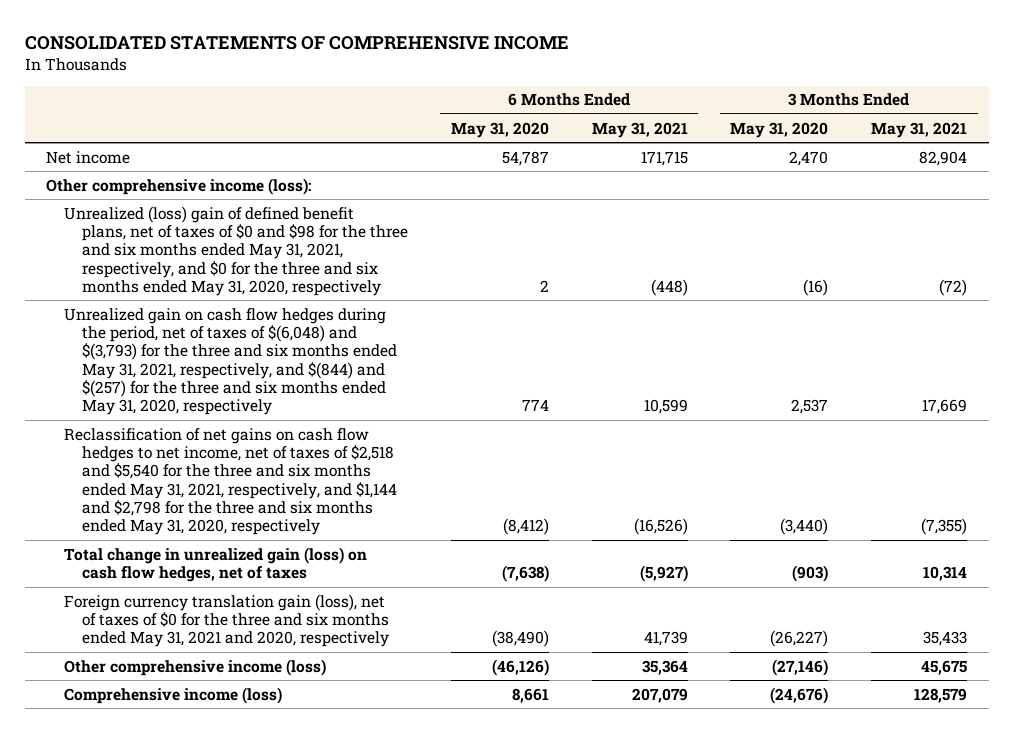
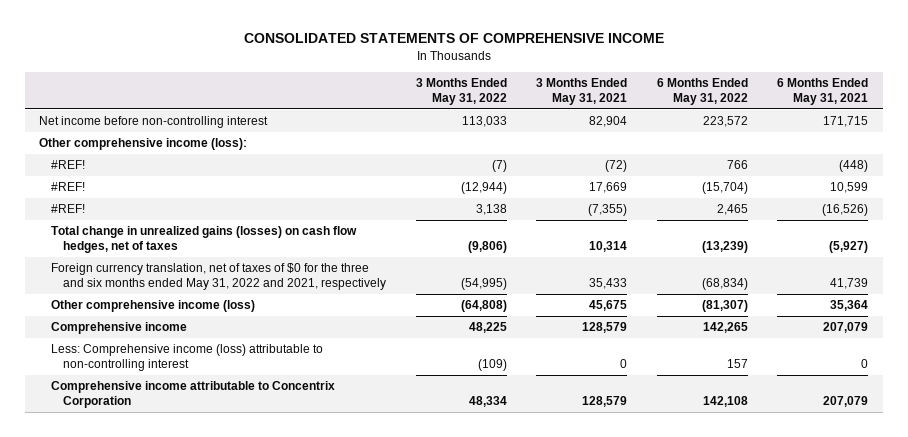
[450,121,549,138] May 31, 2020 -> none
[730,121,829,138] May 31, 2020 -> none
none -> [415,78,507,105] 3 Months Ended May 31, 2022
none -> [656,78,748,105] 6 Months Ended May 31, 2022
[46,150,131,164] Net income -> [39,116,269,129] Net income before non-controlling interest
[63,205,408,296] Unrealized (loss) gain of defined benefit plans, net of taxes of $0 and $98 for the three and six months ended May 31, 2021, respectively, and $0 for the three and six months ended May 31, 2020, respectively -> [51,160,86,170] #REF!
[63,307,397,416] Unrealized gain on cash flow hedges during the period, net of taxes of $(6,048) and $(3,793) for the three and six months ended May 31, 2021, respectively, and $(844) and $(257) for the three and six months ended May 31, 2020, respectively -> [51,182,86,192] #REF!
[63,427,397,536] Reclassification of net gains on cash flow hedges to net income, net of taxes of $2,518 and $5,540 for the three and six months ended May 31, 2021, respectively, and $1,144 and $2,798 for the three and six months ended May 31, 2020, respectively -> [51,204,86,214] #REF!
[63,546,367,583] Total change in unrealized gain (loss) on cash flow hedges, net of taxes -> [51,226,358,254] Total change in unrealized gains (losses) on cash flow hedges, net of taxes
[63,593,389,648] Foreign currency translation gain (loss), net of taxes of $0 for the three and six months ended May 31, 2021 and 2020, respectively -> [51,263,387,291] Foreign currency translation, net of taxes of $0 for the three and six months ended May 31, 2022 and 2021, respectively
none -> [51,322,188,335] Comprehensive income
none -> [51,344,324,372] Less: Comprehensive income (loss) attributable to non-controlling interest
[63,686,282,704] Comprehensive income (loss) -> [51,381,336,409] Comprehensive income attributable to Concentrix Corporation

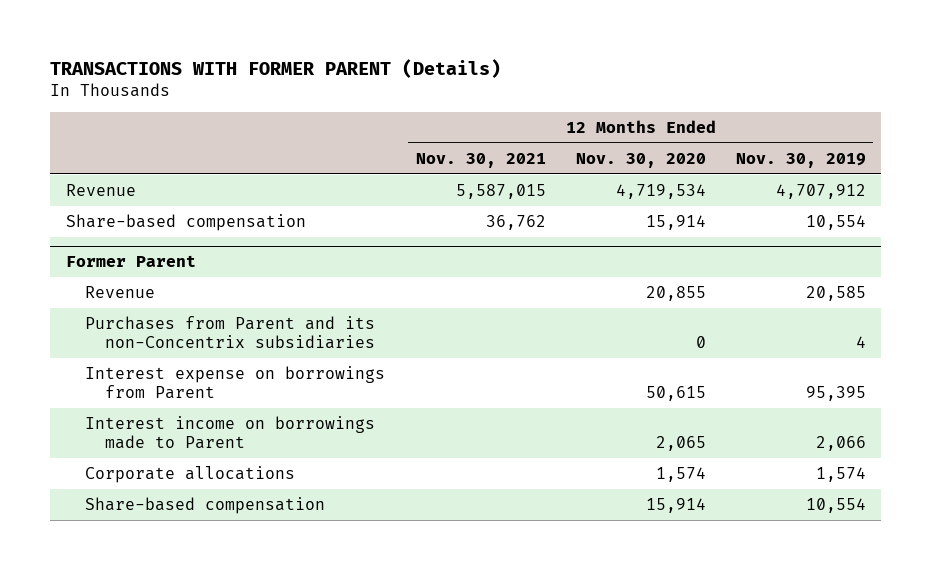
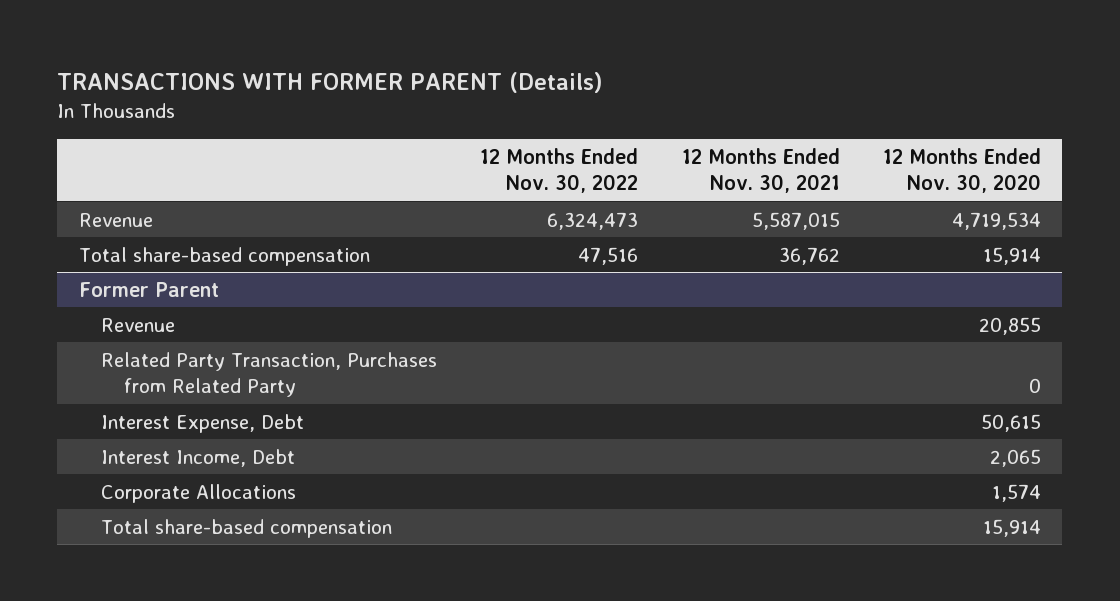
[735,152,866,168] Nov. 30, 2019 -> none
none -> [480,147,639,194] 12 Months Ended Nov. 30, 2022
[65,213,306,231] Share-based compensation -> [78,246,370,266] Total share-based compensation
[85,315,376,350] Purchases from Parent and its non-Concentrix subsidiaries -> [101,351,438,398] Related Party Transaction, Purchases from Related Party
[85,365,386,400] Interest expense on borrowings from Parent -> [101,413,305,433] Interest Expense, Debt
[85,415,376,450] Interest income on borrowings made to Parent -> [101,448,296,467] Interest Income, Debt
[85,465,296,483] Corporate allocations -> [101,483,297,503] Corporate Allocations
[85,496,326,514] Share-based compensation -> [101,518,393,538] Total share-based compensation

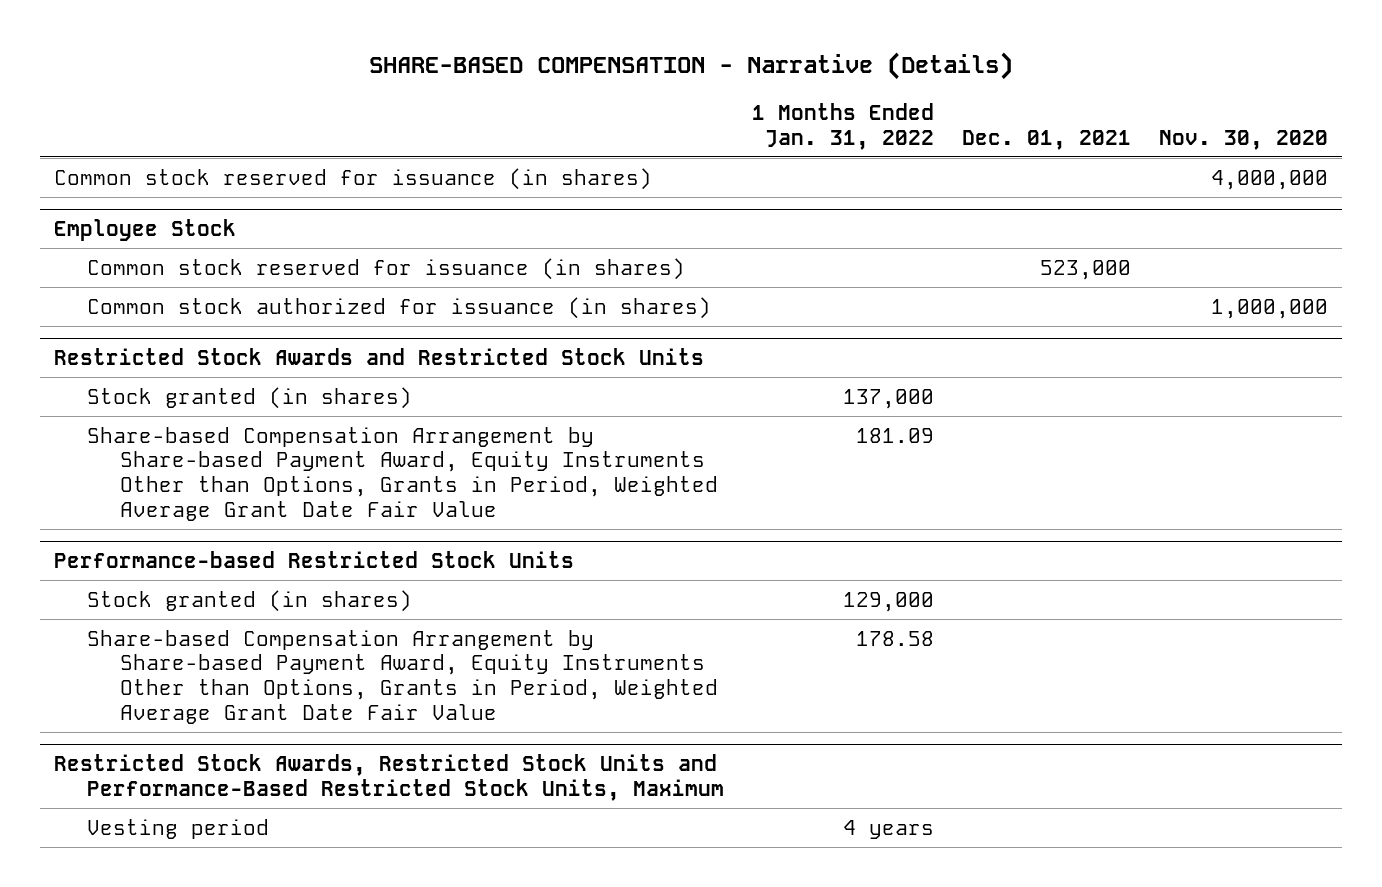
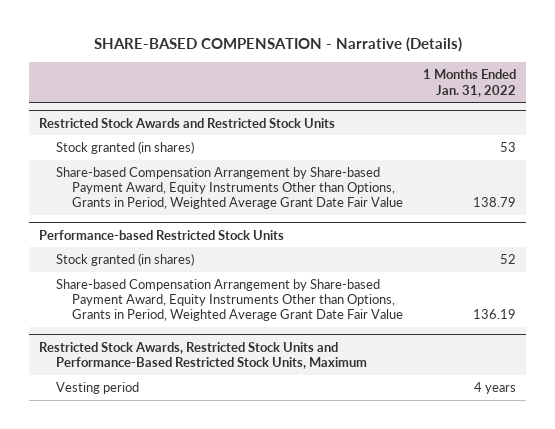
[962,129,1132,150] Dec. 01, 2021 -> none
[1159,129,1329,150] Nov. 30, 2020 -> none
[54,167,653,190] Common stock reserved for issuance (in shares) -> none
[54,218,237,241] Employee Stock -> none
[87,257,686,280] Common stock reserved for issuance (in shares) -> none
[87,296,712,319] Common stock authorized for issuance (in shares) -> none
[843,388,935,409] 137,000 -> [499,142,516,153] 53
[856,427,935,443] 181.09 -> [472,197,516,208] 138.79
[843,591,935,612] 129,000 -> [499,254,516,265] 52
[856,630,935,646] 178.58 -> [472,309,516,320] 136.19

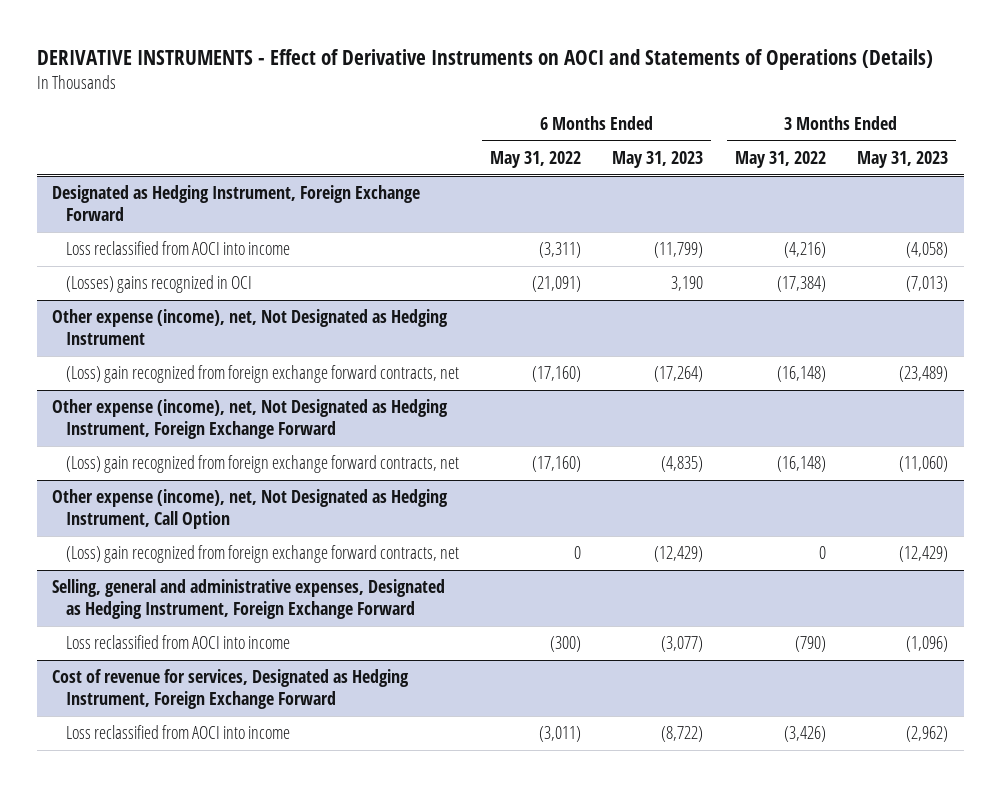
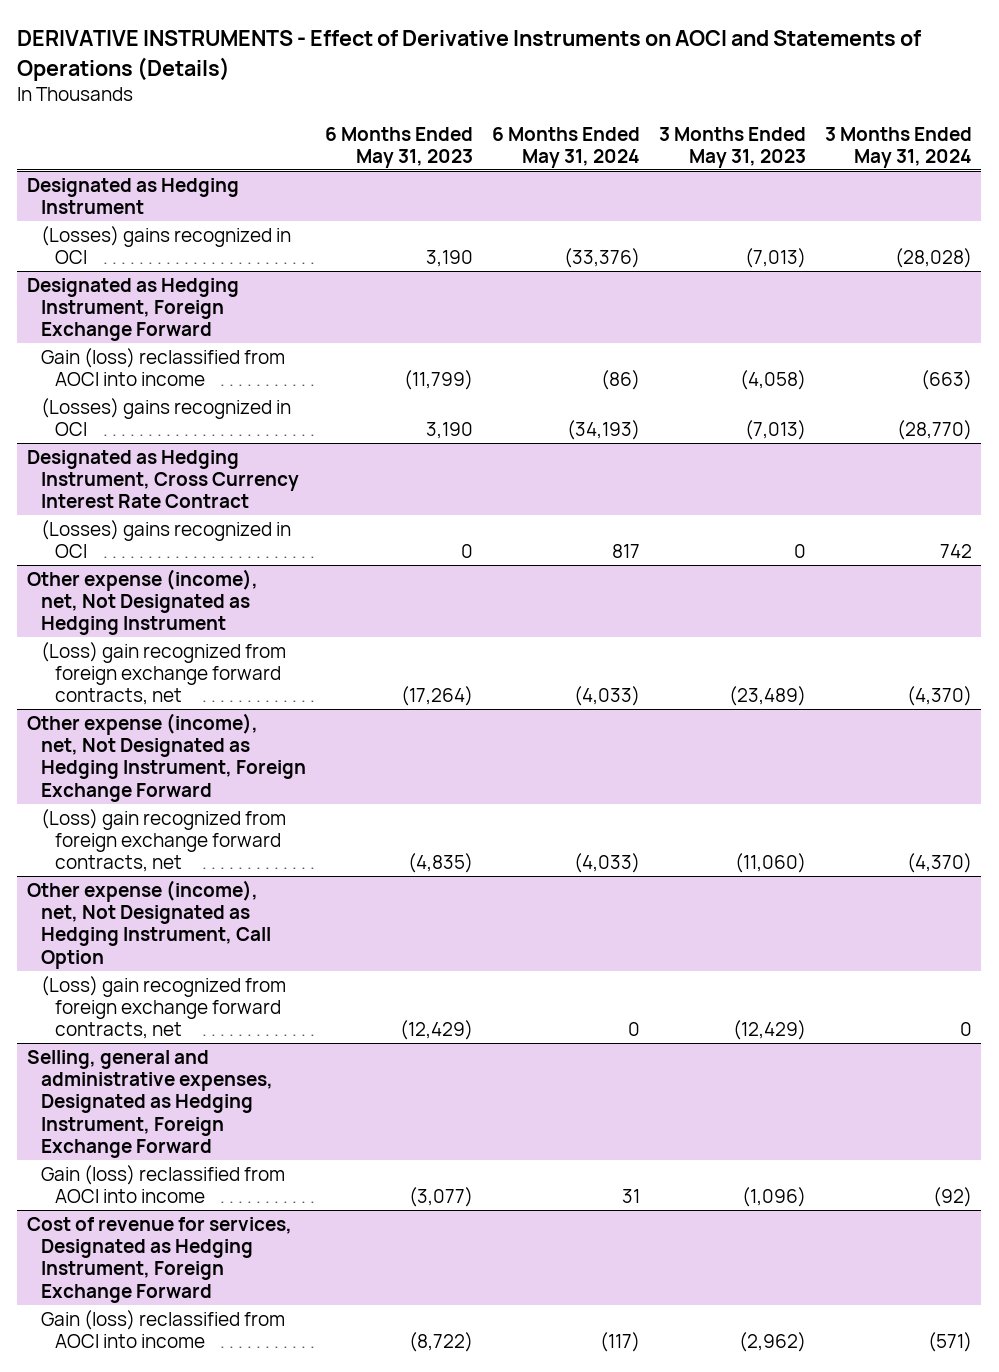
[490,150,582,168] May 31, 2022 -> none
[734,150,826,168] May 31, 2022 -> none
none -> [491,126,640,168] 6 Months Ended May 31, 2024
none -> [824,126,972,168] 3 Months Ended May 31, 2024
none -> [26,177,239,215] Designated as Hedging Instrument
none -> [40,225,291,265] (Losses) gains recognized in OCI
[65,241,290,256] Loss reclassified from AOCI into income -> [40,347,285,387] Gain (loss) reclassified from AOCI into income
none -> [26,449,299,509] Designated as Hedging Instrument, Cross Currency Interest Rate Contract
none -> [40,519,291,559] (Losses) gains recognized in OCI
[65,635,290,650] Loss reclassified from AOCI into income -> [40,1164,285,1204] Gain (loss) reclassified from AOCI into income
[65,725,290,740] Loss reclassified from AOCI into income -> [40,1309,285,1349] Gain (loss) reclassified from AOCI into income

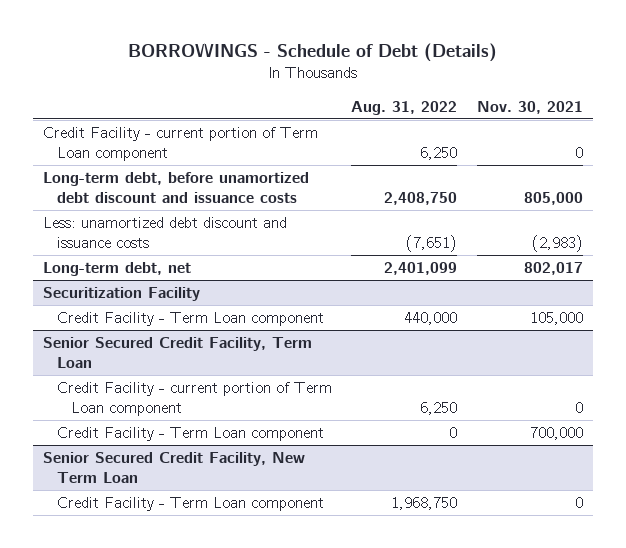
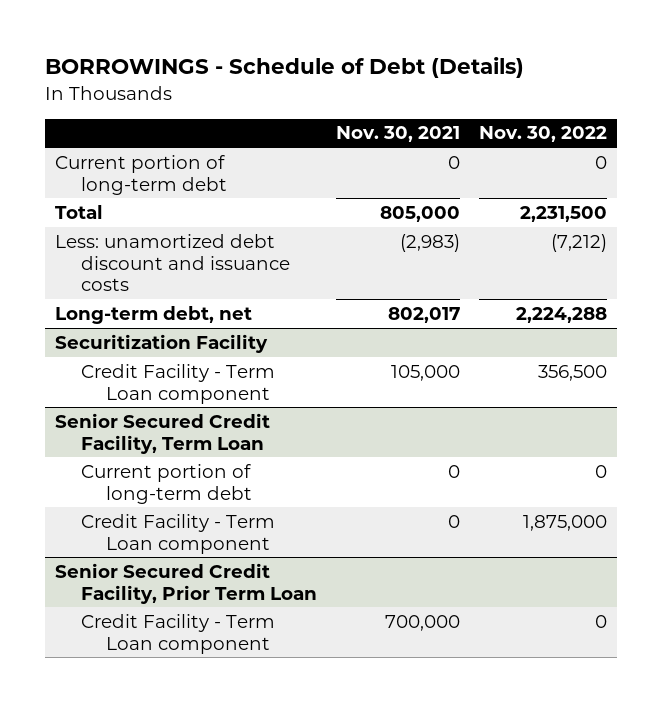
[351,100,458,115] Aug. 31, 2022 -> none
none -> [479,126,608,143] Nov. 30, 2022
[42,126,318,161] Credit Facility - current portion of Term Loan component -> [54,154,227,195] Current portion of long-term debt
[42,171,309,203] Long-term debt, before unamortized debt discount and issuance costs -> [54,204,103,219] Total
[56,426,324,441] Credit Facility - Term Loan component -> none
[42,451,305,483] Senior Secured Credit Facility, New Term Loan -> none
[56,381,332,416] Credit Facility - current portion of Term Loan component -> [80,463,253,504] Current portion of long-term debt
none -> [54,562,317,604] Senior Secured Credit Facility, Prior Term Loan
none -> [80,613,275,654] Credit Facility - Term Loan component

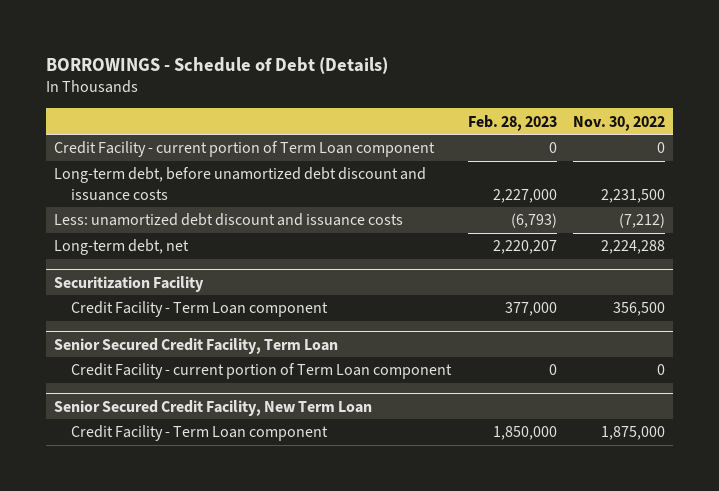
[336,126,461,143] Nov. 30, 2021 -> none
none -> [467,114,557,131] Feb. 28, 2023
[54,154,227,195] Current portion of long-term debt -> [53,141,435,158] Credit Facility - current portion of Term Loan component
[54,204,103,219] Total -> [53,167,426,201] Long-term debt, before unamortized debt discount and issuance costs
[80,463,253,504] Current portion of long-term debt -> [71,363,453,380] Credit Facility - current portion of Term Loan component
none -> [53,399,372,416] Senior Secured Credit Facility, New Term Loan
[54,562,317,604] Senior Secured Credit Facility, Prior Term Loan -> none
[80,613,275,654] Credit Facility - Term Loan component -> none

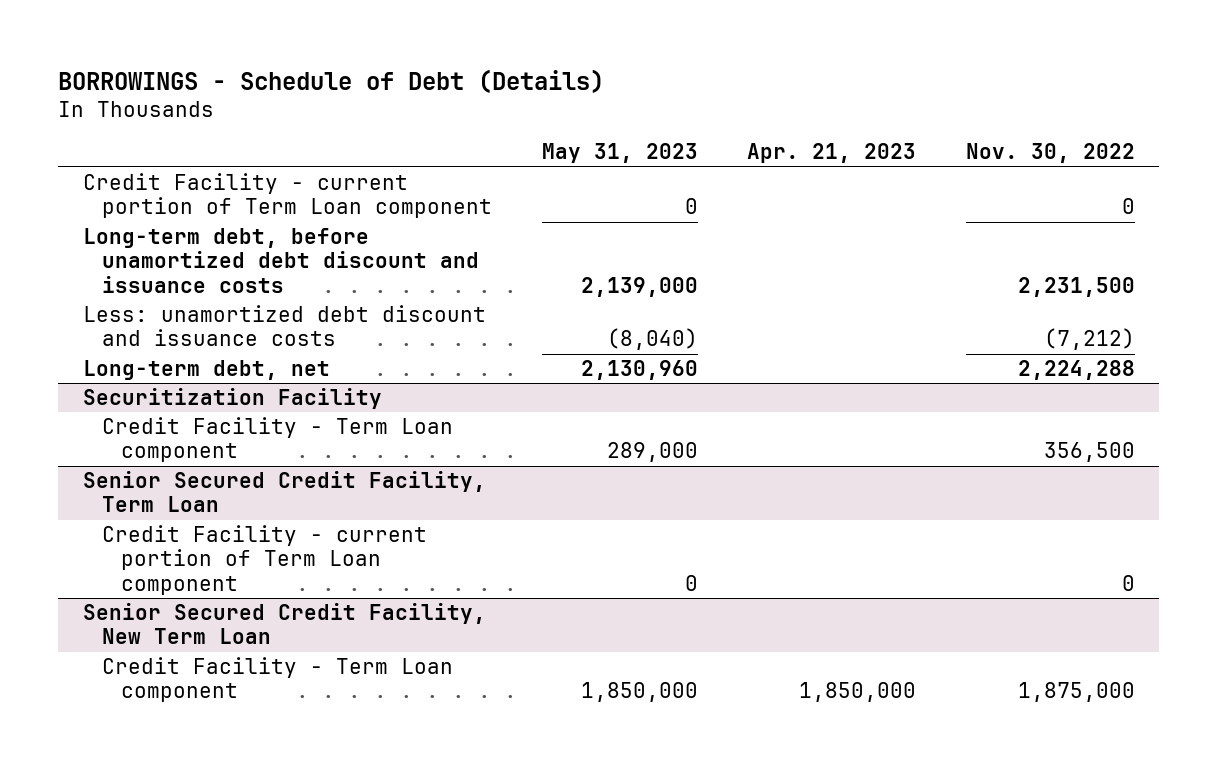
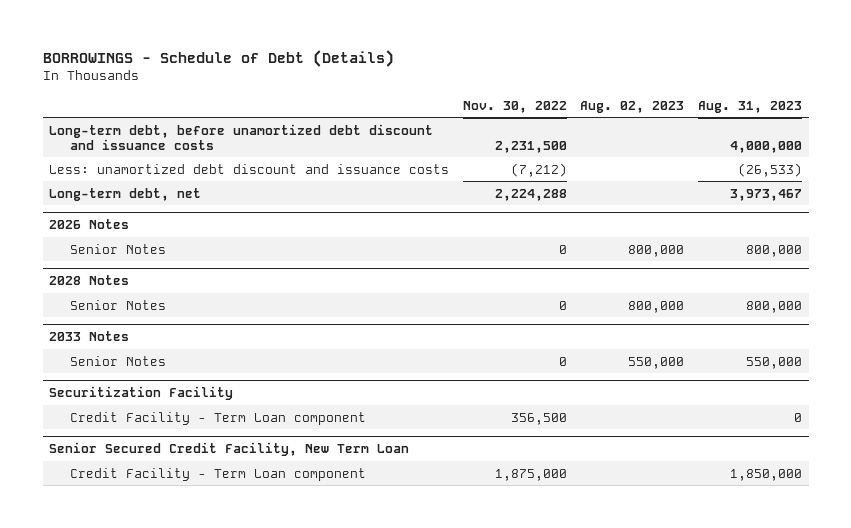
[541,143,698,164] May 31, 2023 -> none
[747,143,917,164] Apr. 21, 2023 -> none
none -> [580,101,685,114] Aug. 02, 2023
none -> [697,101,802,114] Aug. 31, 2023
[83,173,493,219] Credit Facility - current portion of Term Loan component -> none
none -> [49,219,130,230] 2026 Notes
none -> [70,243,167,254] Senior Notes
none -> [49,275,130,286] 2028 Notes
none -> [70,299,167,310] Senior Notes
none -> [49,331,130,342] 2033 Notes
none -> [70,355,167,366] Senior Notes
[83,471,487,513] Senior Secured Credit Facility, Term Loan -> none
[102,525,428,595] Credit Facility - current portion of Term Loan component -> none

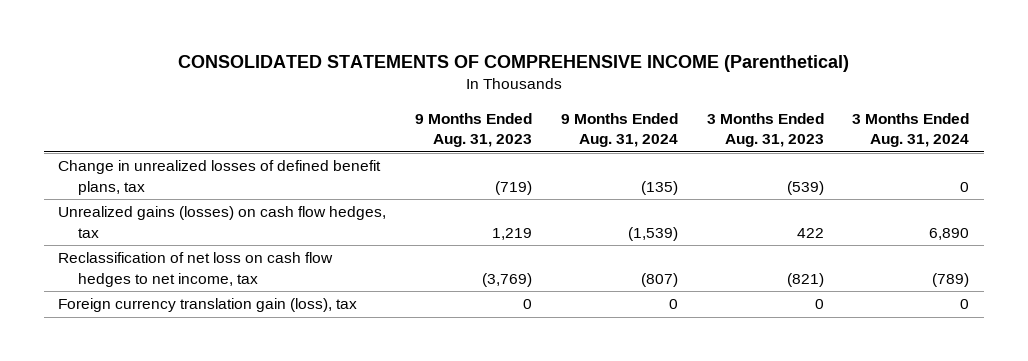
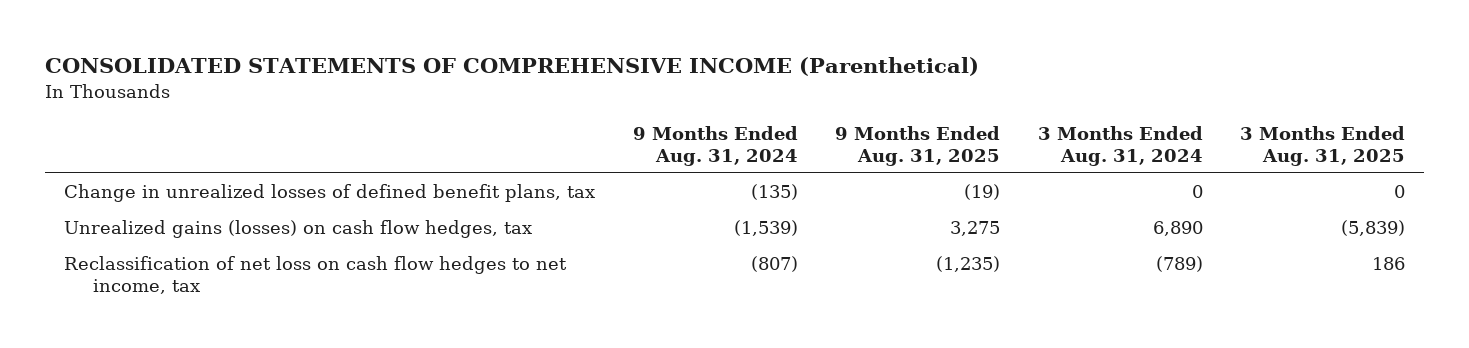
[415,112,533,147] 9 Months Ended Aug. 31, 2023 -> none
[706,112,824,147] 3 Months Ended Aug. 31, 2023 -> none
none -> [835,126,1001,166] 9 Months Ended Aug. 31, 2025
none -> [1240,126,1406,166] 3 Months Ended Aug. 31, 2025
[58,298,358,313] Foreign currency translation gain (loss), tax -> none

